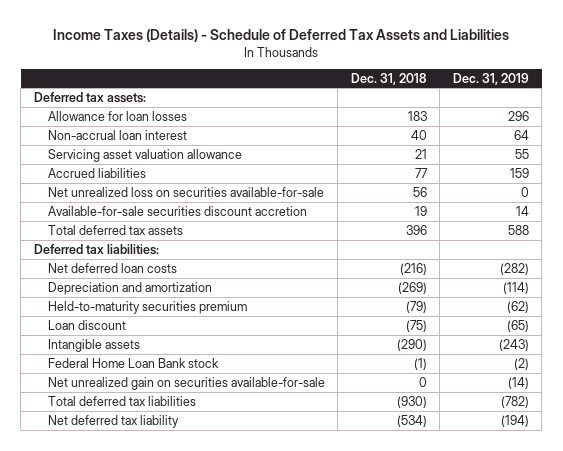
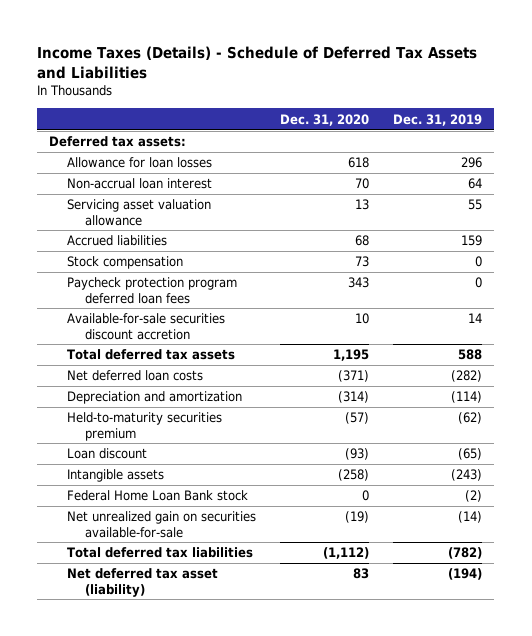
[350,72,427,85] Dec. 31, 2018 -> none
none -> [280,113,370,126] Dec. 31, 2020
[47,186,324,197] Net unrealized loss on securities available-for-sale -> none
none -> [67,256,184,270] Stock compensation
none -> [67,277,238,304] Paycheck protection program deferred loan fees
[33,243,159,255] Deferred tax liabilities: -> none
[47,414,179,428] Net deferred tax liability -> [67,568,219,597] Net deferred tax asset (liability)

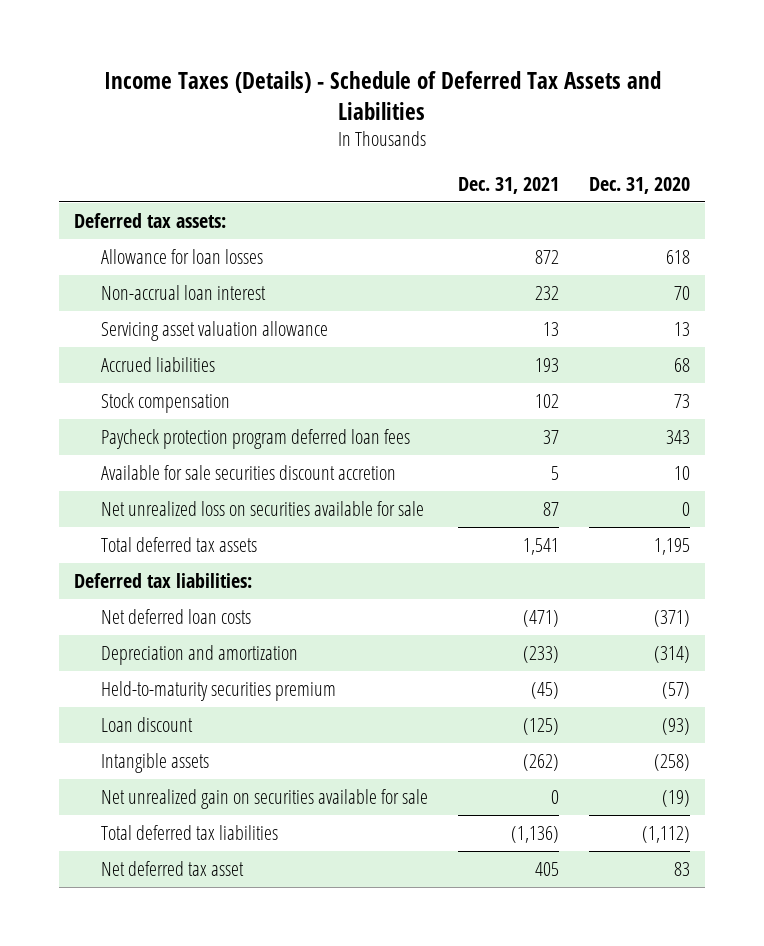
[393,113,483,126] Dec. 31, 2019 -> none
none -> [457,176,559,194] Dec. 31, 2021
[67,313,226,340] Available-for-sale securities discount accretion -> [100,464,396,480] Available for sale securities discount accretion
none -> [100,500,424,516] Net unrealized loss on securities available for sale
none -> [73,572,252,588] Deferred tax liabilities:
[67,490,249,502] Federal Home Loan Bank stock -> none
[67,511,257,538] Net unrealized gain on securities available-for-sale -> [100,788,428,809] Net unrealized gain on securities available for sale
[67,568,219,597] Net deferred tax asset (liability) -> [100,860,244,876] Net deferred tax asset

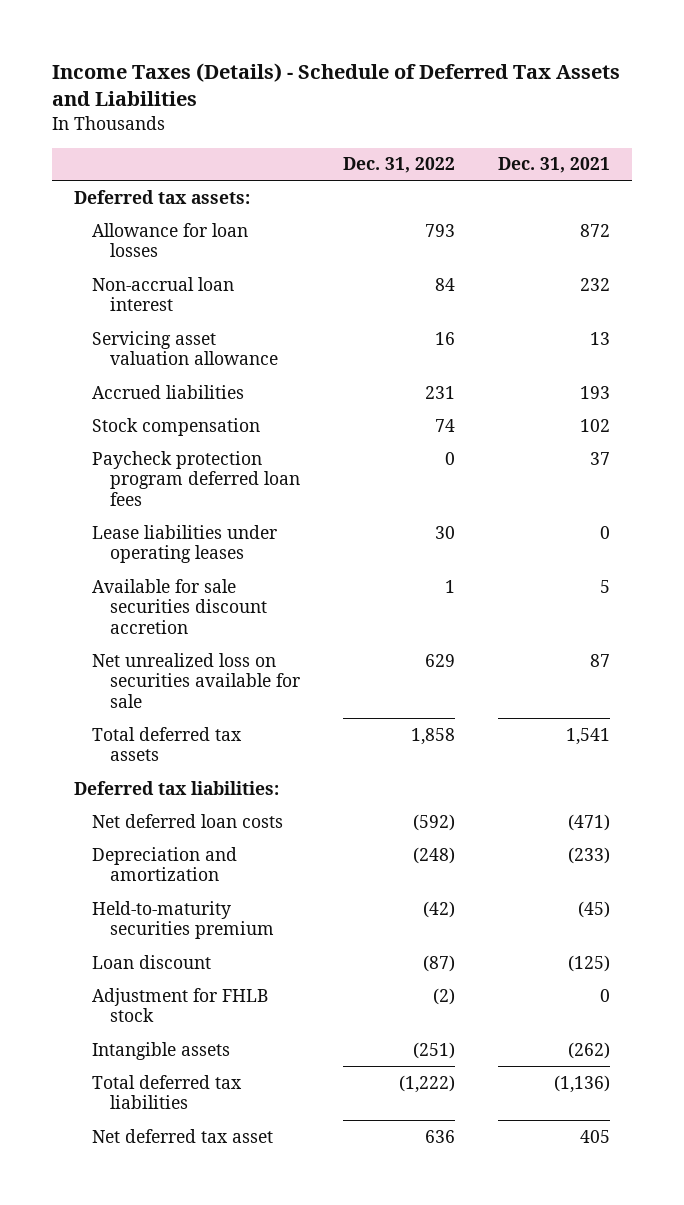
[589,176,691,194] Dec. 31, 2020 -> none
none -> [343,157,456,174] Dec. 31, 2022
none -> [91,524,277,564] Lease liabilities under operating leases
none -> [91,987,268,1023] Adjustment for FHLB stock
[100,788,428,809] Net unrealized gain on securities available for sale -> none

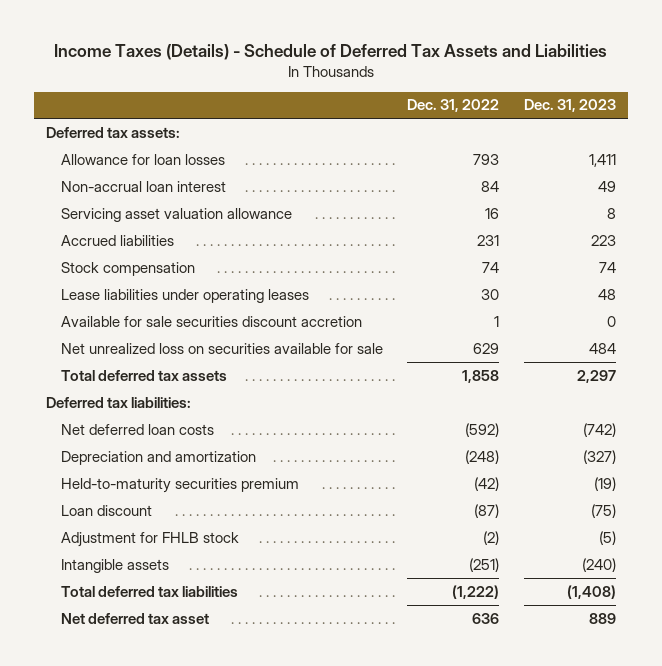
[498,157,611,174] Dec. 31, 2021 -> none
none -> [523,99,616,113] Dec. 31, 2023
[91,450,301,507] Paycheck protection program deferred loan fees -> none

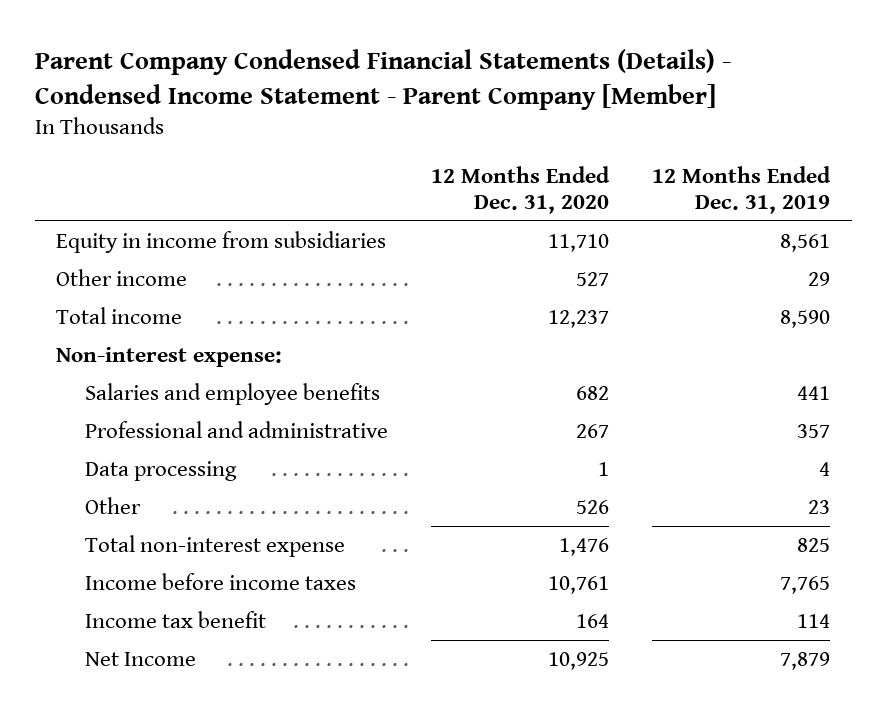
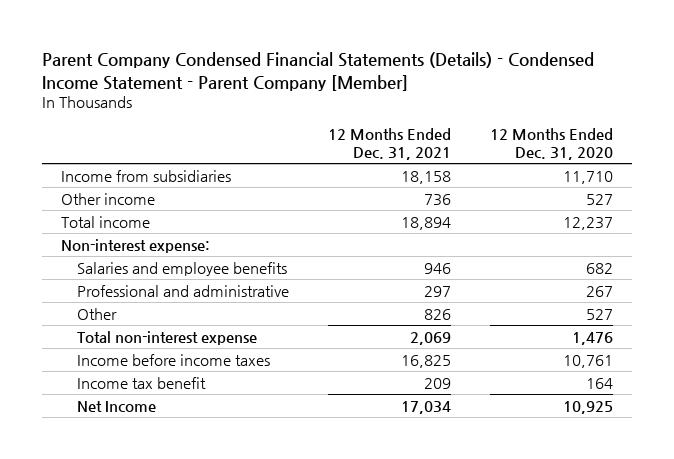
[652,165,832,214] 12 Months Ended Dec. 31, 2019 -> none
none -> [328,127,452,160] 12 Months Ended Dec. 31, 2021
[56,230,387,253] Equity in income from subsidiaries -> [61,169,232,182] Income from subsidiaries
[84,460,237,481] Data processing -> none
[575,499,609,514] 526 -> [585,308,613,320] 527

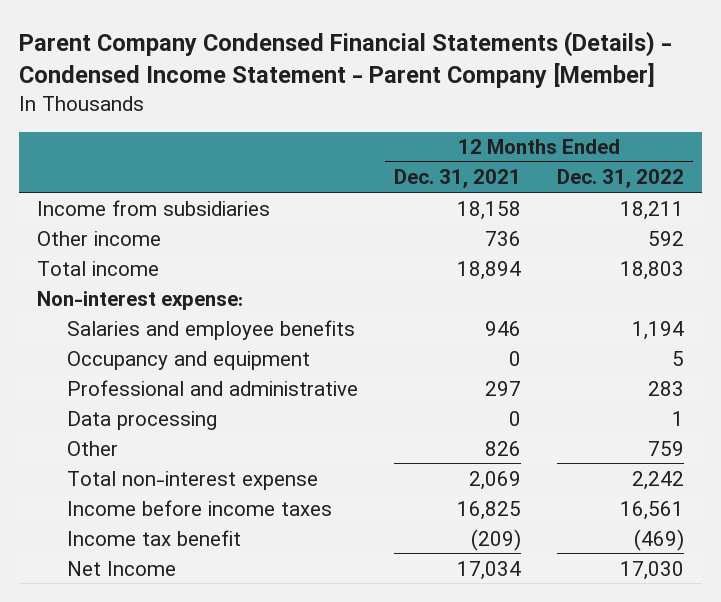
[489,127,613,160] 12 Months Ended Dec. 31, 2020 -> none
none -> [557,169,685,189] Dec. 31, 2022
none -> [66,350,310,370] Occupancy and equipment
none -> [66,410,217,430] Data processing
[424,377,452,389] 209 -> [470,528,521,551] (209)

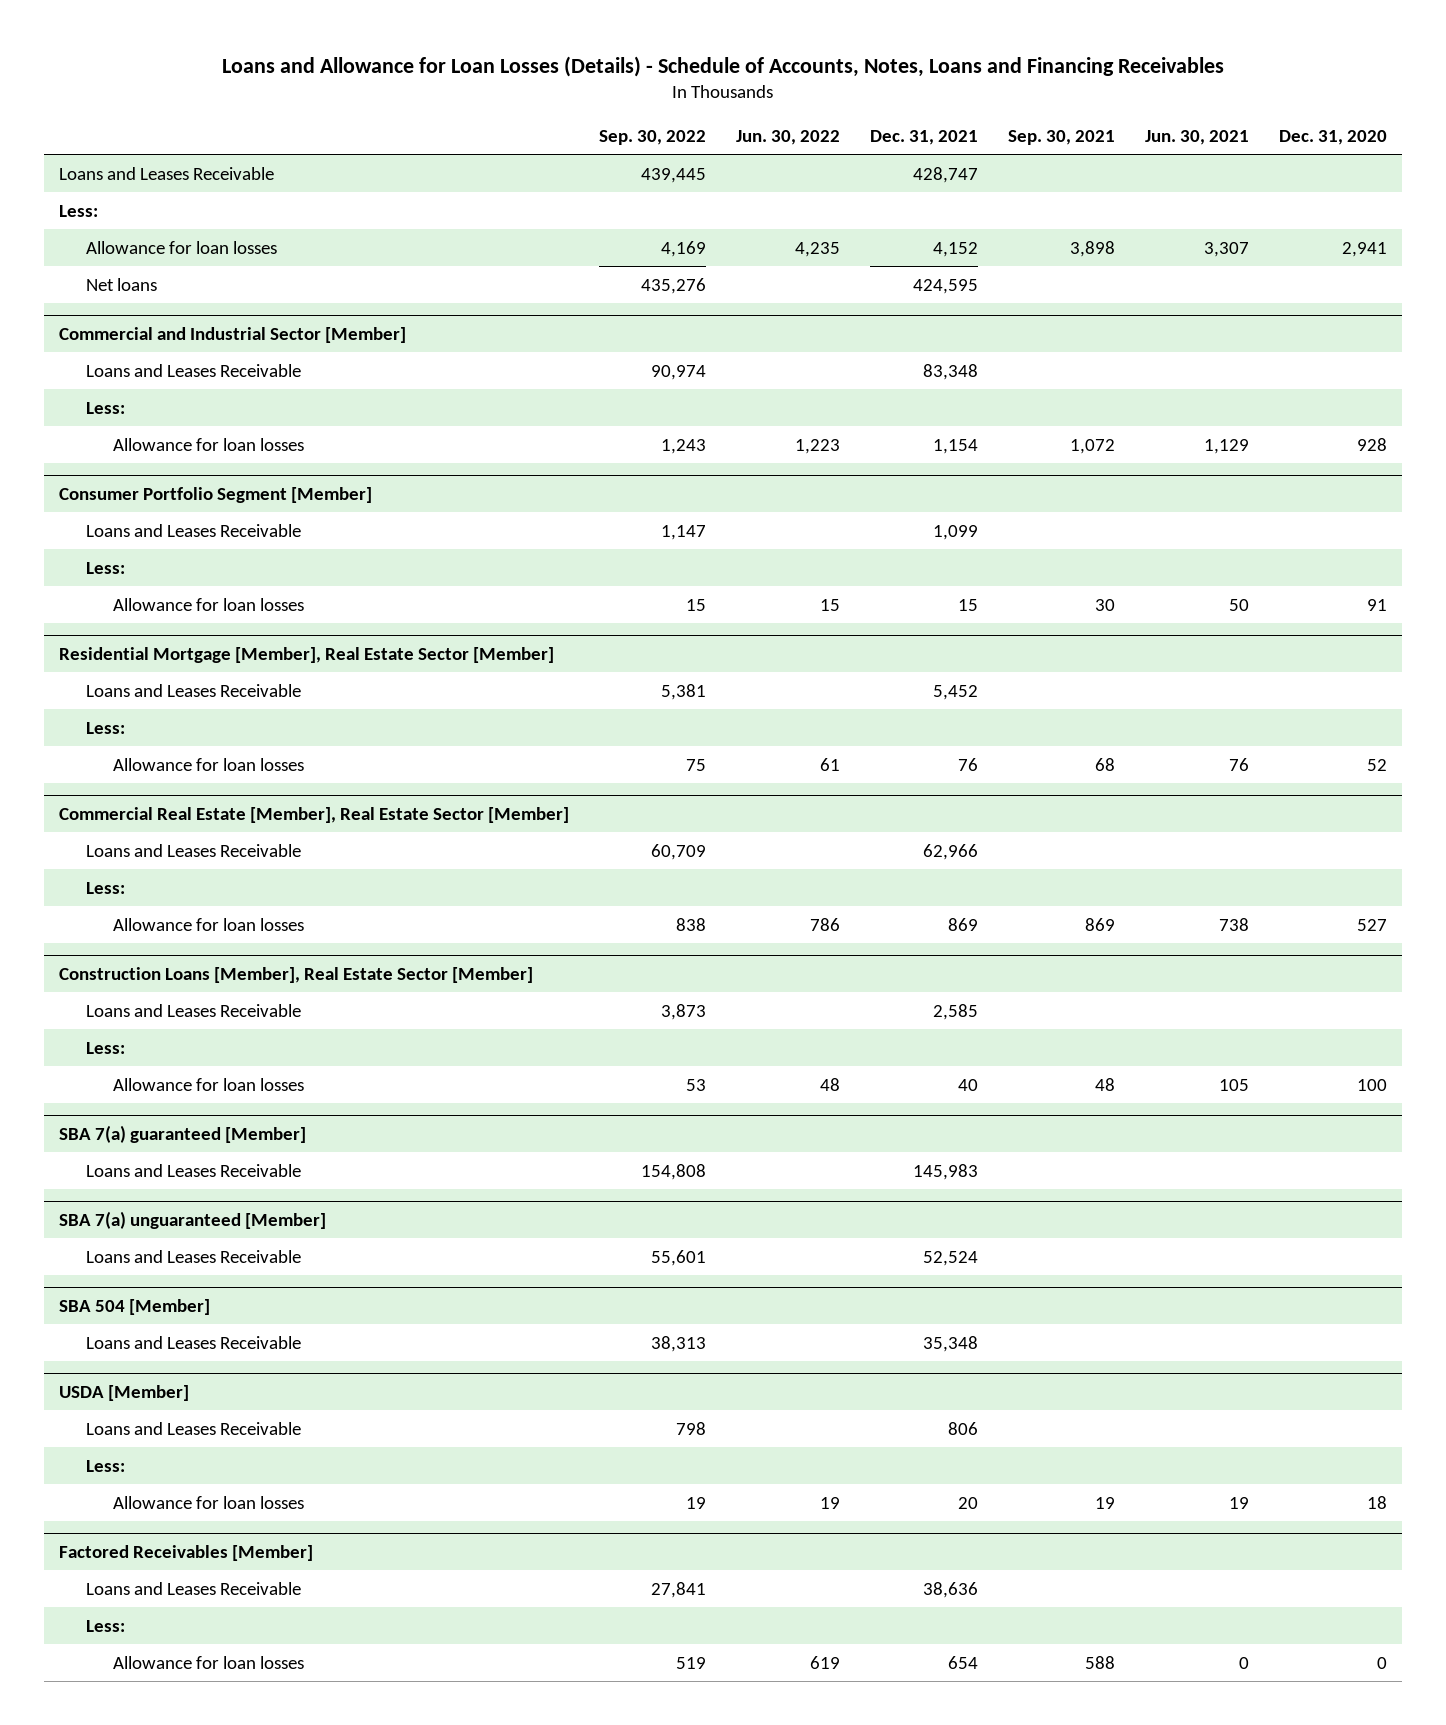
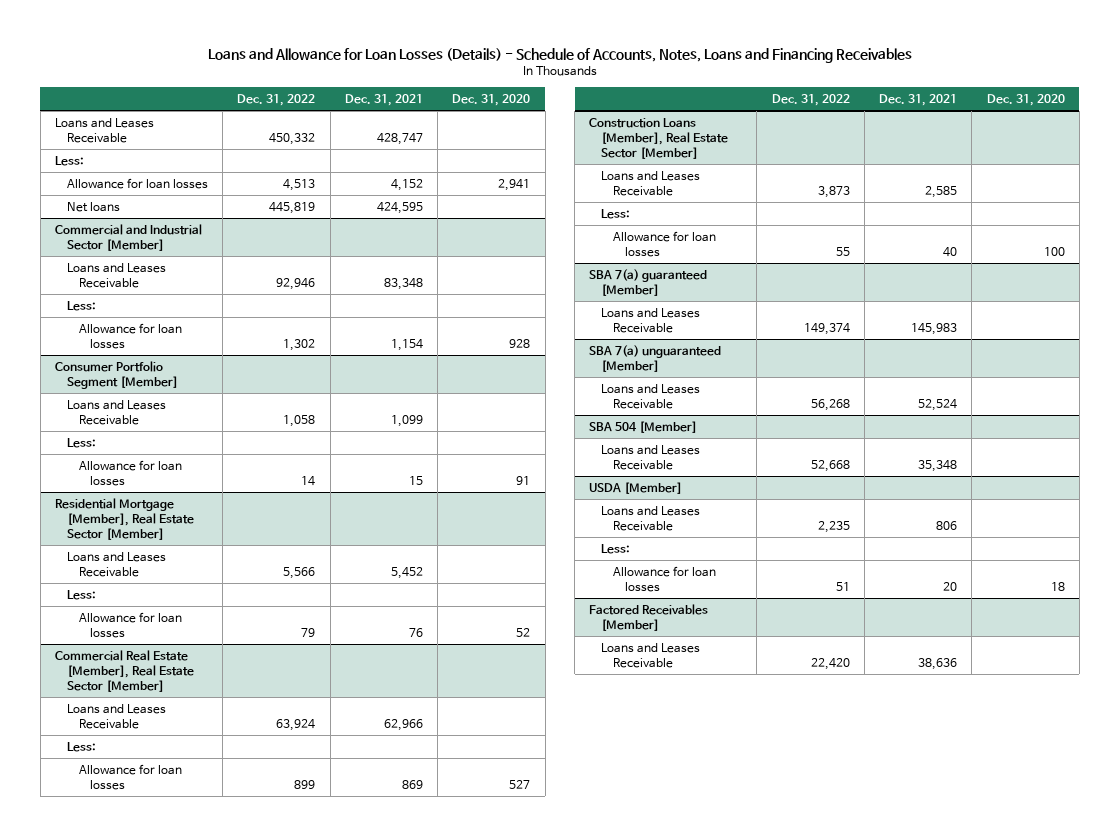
[598,129,706,145] Sep. 30, 2022 -> none
[735,129,840,145] Jun. 30, 2022 -> none
[1008,129,1116,145] Sep. 30, 2021 -> none
[1145,129,1250,145] Jun. 30, 2021 -> none
none -> [237,93,316,106] Dec. 31, 2022
[85,1619,125,1632] Less: -> none
[112,1655,304,1669] Allowance for loan losses -> none

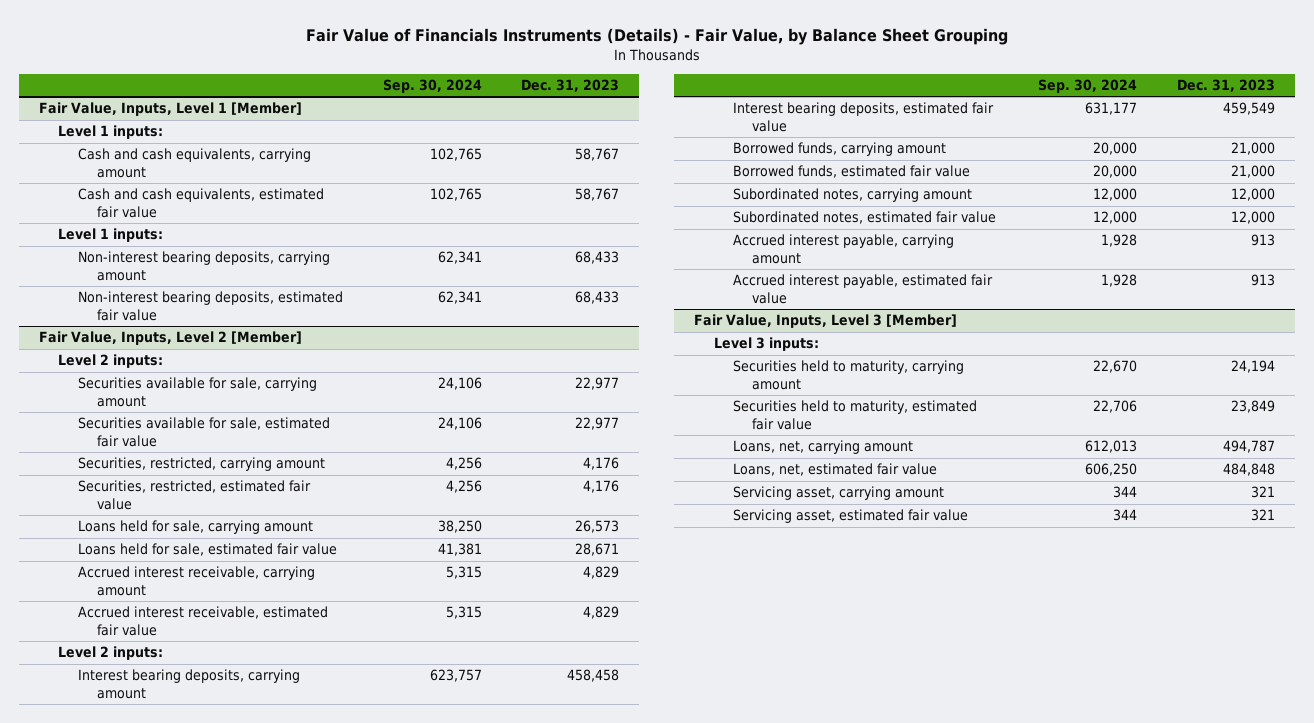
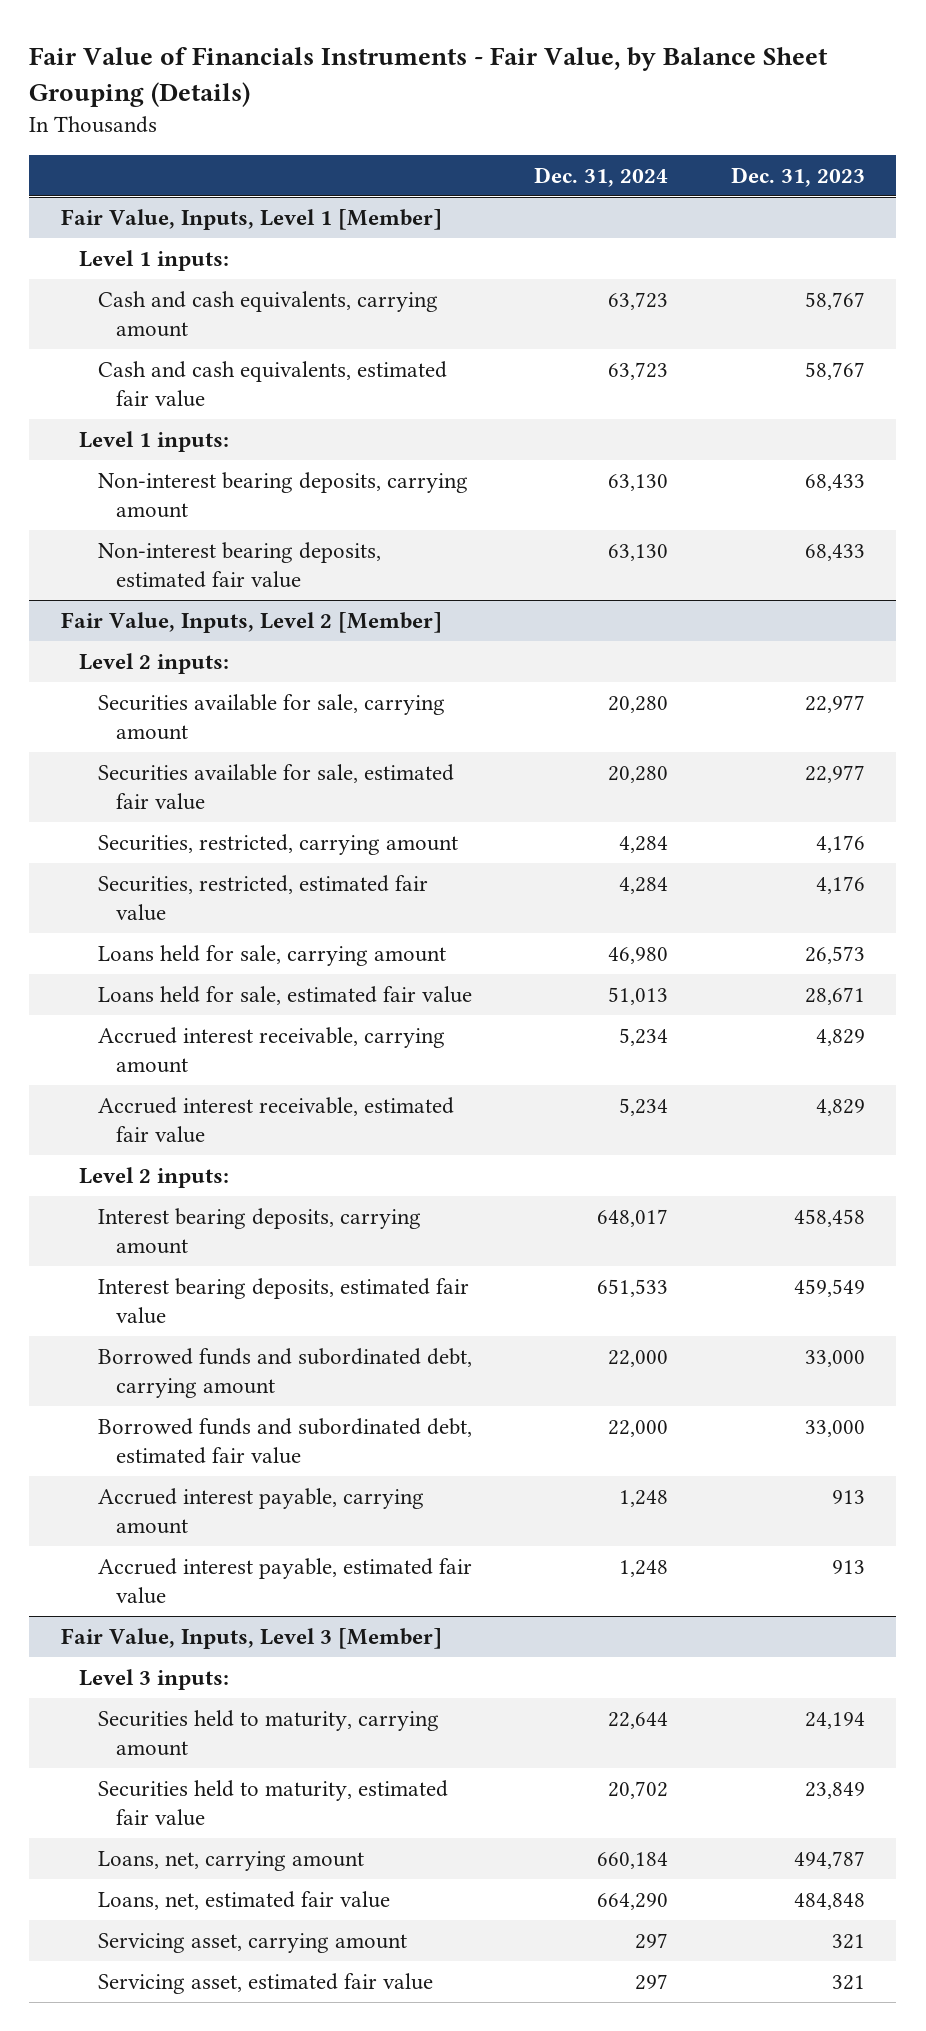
[305,27,1008,45] Fair Value of Financials Instruments (Details) - Fair Value, by Balance Sheet Grouping -> [29,47,829,107] Fair Value of Financials Instruments - Fair Value, by Balance Sheet Grouping (Details)
[382,79,482,94] Sep. 30, 2024 -> none
none -> [534,166,669,187] Dec. 31, 2024
[733,188,973,203] Subordinated notes, carrying amount -> none
[733,211,997,225] Subordinated notes, estimated fair value -> none
[733,142,947,157] Borrowed funds, carrying amount -> [97,1347,472,1399] Borrowed funds and subordinated debt, carrying amount
[1230,142,1275,156] 21,000 -> [804,1349,865,1367] 33,000
[733,165,971,179] Borrowed funds, estimated fair value -> [97,1417,472,1465] Borrowed funds and subordinated debt, estimated fair value
[1230,165,1275,179] 21,000 -> [804,1419,865,1437] 33,000

